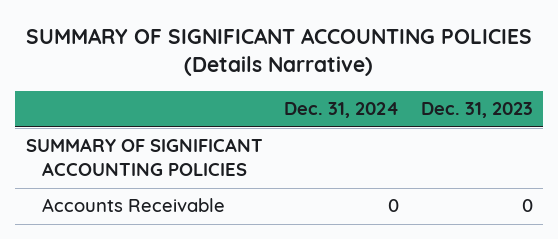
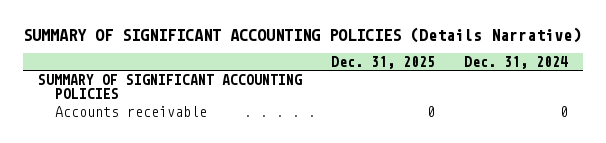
[420,102,533,119] Dec. 31, 2023 -> none
none -> [330,55,435,69] Dec. 31, 2025
[42,198,226,213] Accounts Receivable -> [55,106,208,118] Accounts receivable

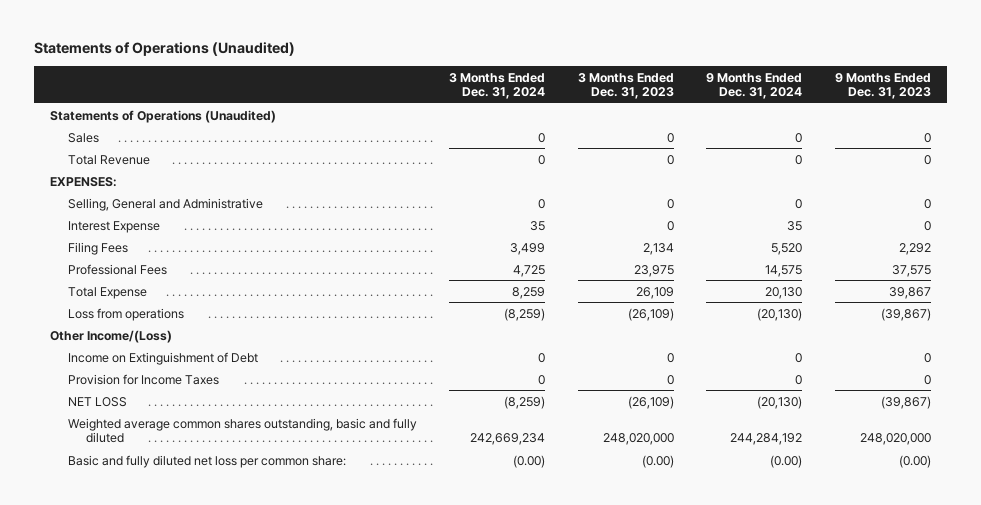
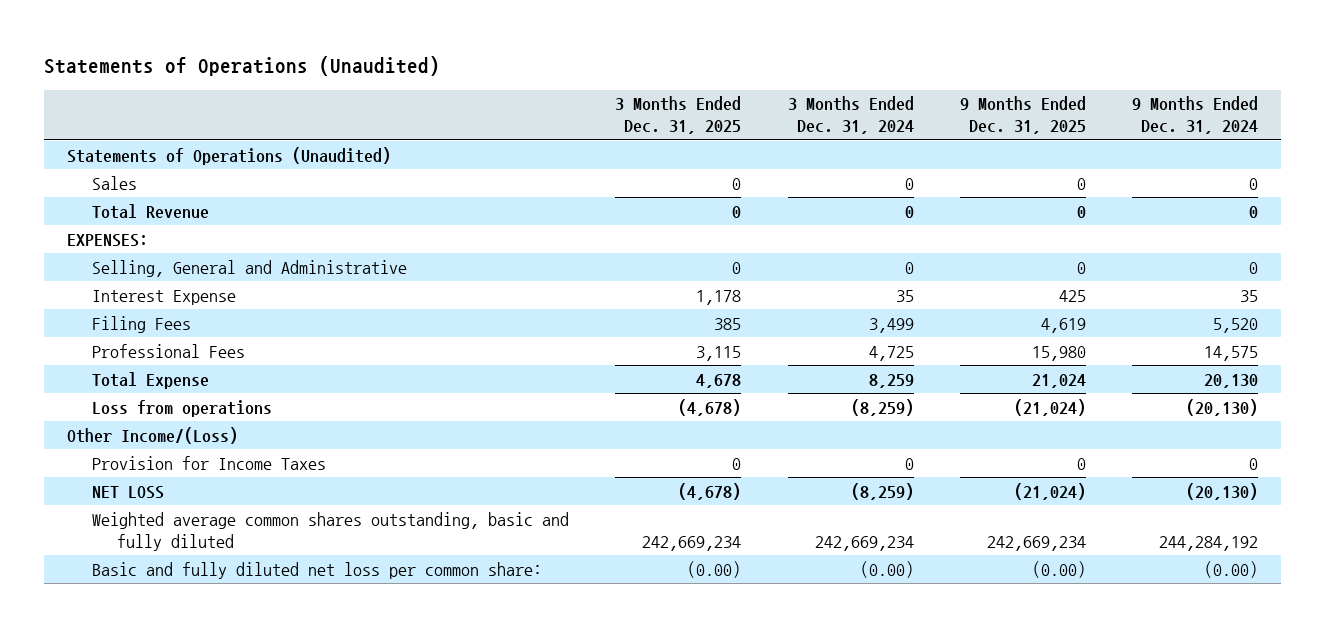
[577,72,674,100] 3 Months Ended Dec. 31, 2023 -> none
[834,72,931,100] 9 Months Ended Dec. 31, 2023 -> none
none -> [615,96,742,135] 3 Months Ended Dec. 31, 2025
none -> [959,96,1086,135] 9 Months Ended Dec. 31, 2025
[67,351,258,365] Income on Extinguishment of Debt -> none

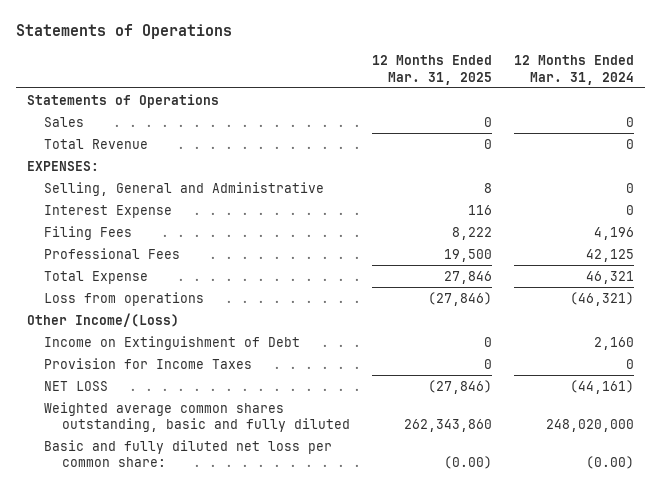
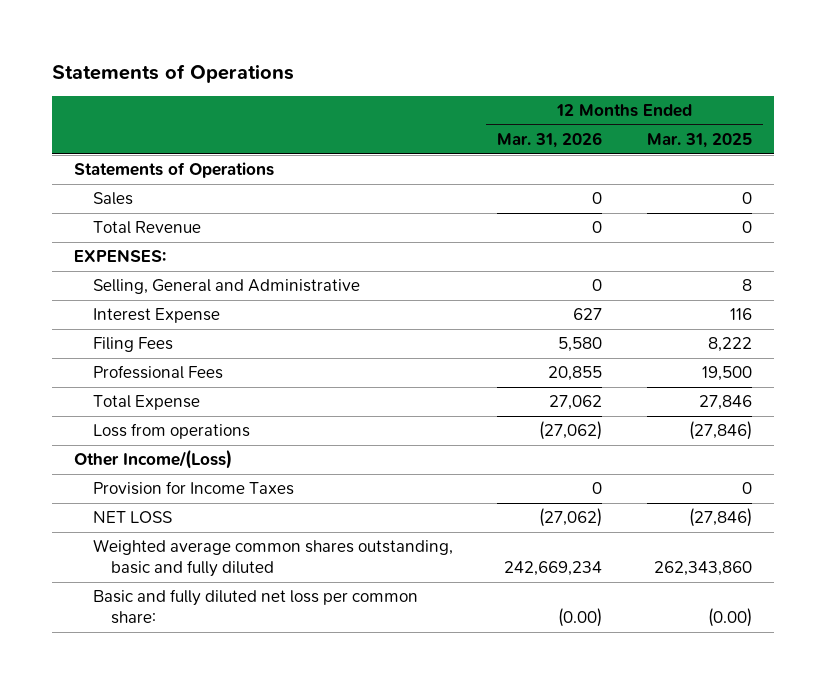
[513,54,634,85] 12 Months Ended Mar. 31, 2024 -> none
none -> [497,131,603,148] Mar. 31, 2026
[44,335,301,350] Income on Extinguishment of Debt -> none

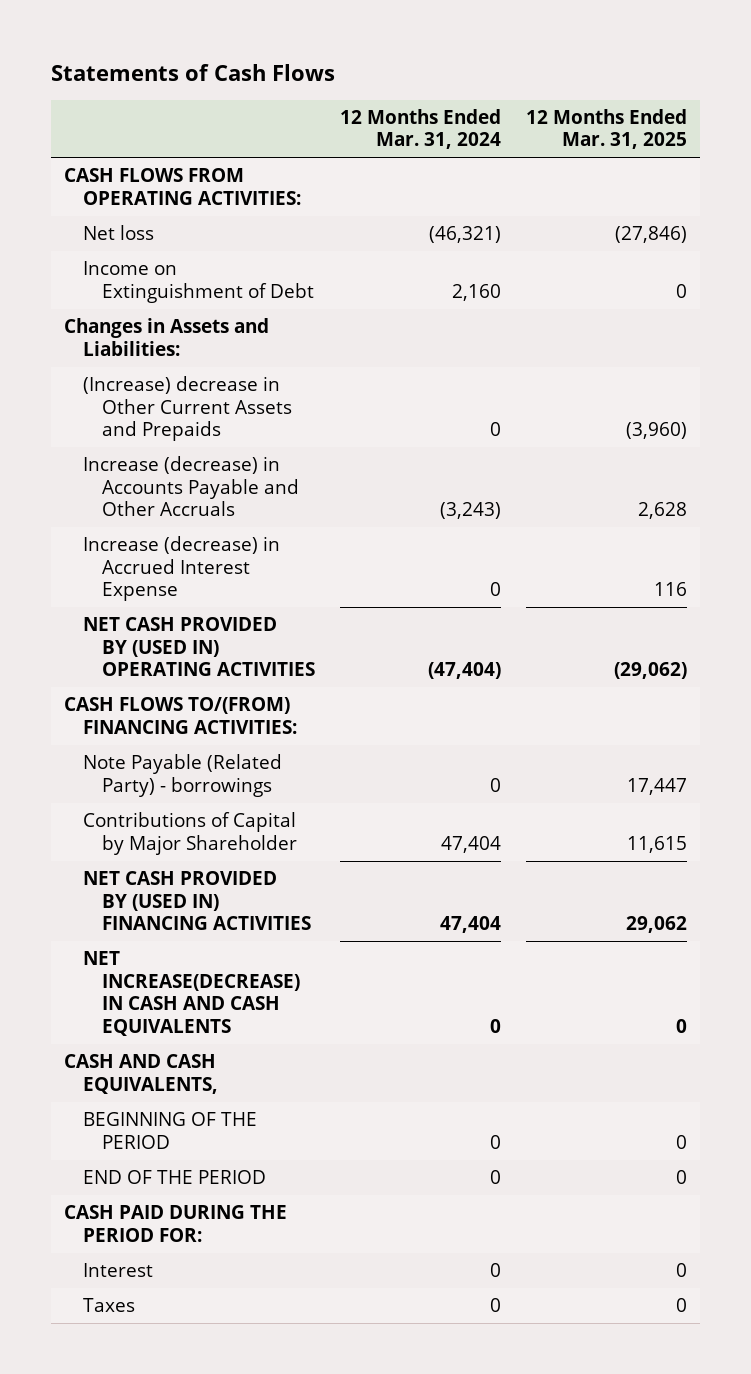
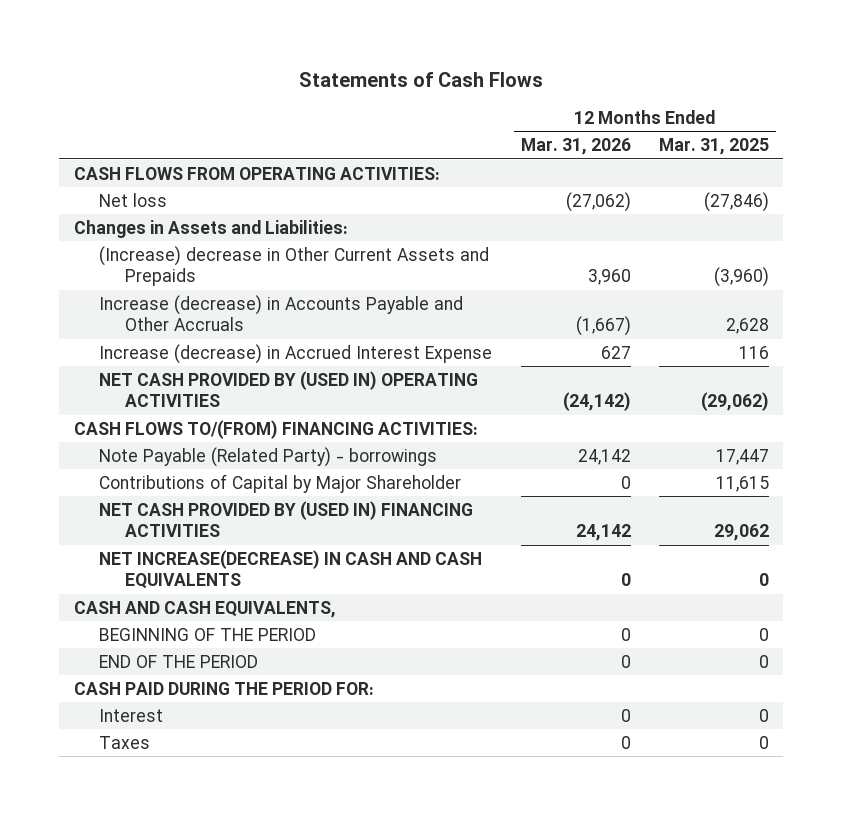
[340,108,502,150] 12 Months Ended Mar. 31, 2024 -> none
none -> [520,138,631,156] Mar. 31, 2026
[82,261,314,303] Income on Extinguishment of Debt -> none

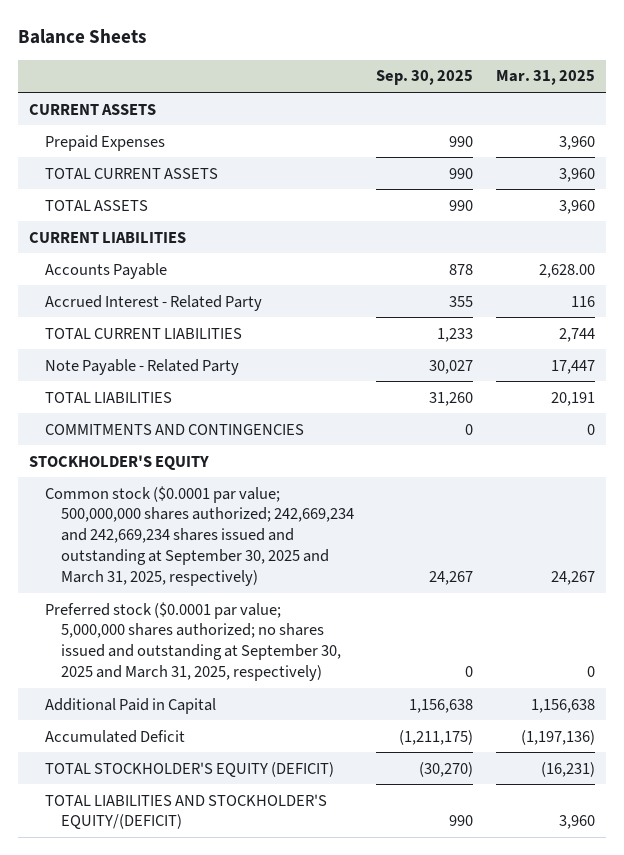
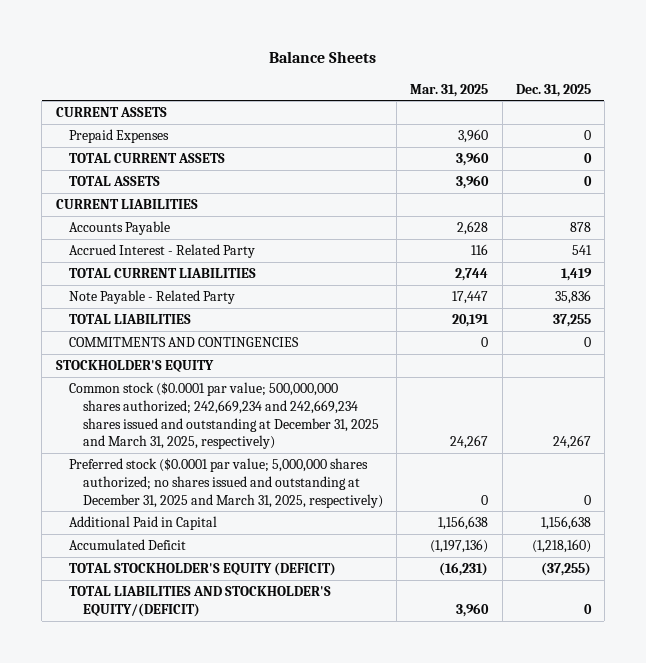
[376,70,474,86] Sep. 30, 2025 -> none
none -> [515,83,591,97] Dec. 31, 2025
[538,263,595,278] 2,628.00 -> [457,221,489,236] 2,628
[44,485,354,586] Common stock ($0.0001 par value; 500,000,000 shares authorized; 242,669,234 and 242,669,234 shares issued and outstanding at September 30, 2025 and March 31, 2025, respectively) -> [69,382,380,450] Common stock ($0.0001 par value; 500,000,000 shares authorized; 242,669,234 and 242,669,234 shares issued and outstanding at December 31, 2025 and March 31, 2025, respectively)
[44,601,341,682] Preferred stock ($0.0001 par value; 5,000,000 shares authorized; no shares issued and outstanding at September 30, 2025 and March 31, 2025, respectively) -> [69,458,384,508] Preferred stock ($0.0001 par value; 5,000,000 shares authorized; no shares issued and outstanding at December 31, 2025 and March 31, 2025, respectively)

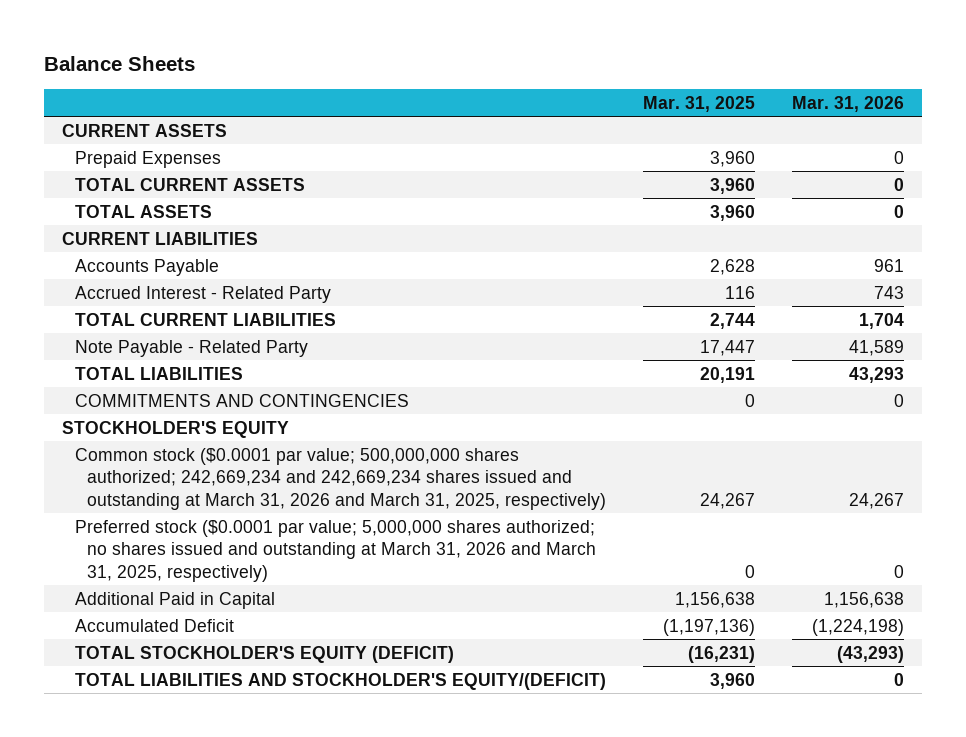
[515,83,591,97] Dec. 31, 2025 -> none
none -> [791,95,904,112] Mar. 31, 2026
[69,382,380,450] Common stock ($0.0001 par value; 500,000,000 shares authorized; 242,669,234 and 242,669,234 shares issued and outstanding at December 31, 2025 and March 31, 2025, respectively) -> [74,447,607,510] Common stock ($0.0001 par value; 500,000,000 shares authorized; 242,669,234 and 242,669,234 shares issued and outstanding at March 31, 2026 and March 31, 2025, respectively)
[69,458,384,508] Preferred stock ($0.0001 par value; 5,000,000 shares authorized; no shares issued and outstanding at December 31, 2025 and March 31, 2025, respectively) -> [74,519,597,582] Preferred stock ($0.0001 par value; 5,000,000 shares authorized; no shares issued and outstanding at March 31, 2026 and March 31, 2025, respectively)

